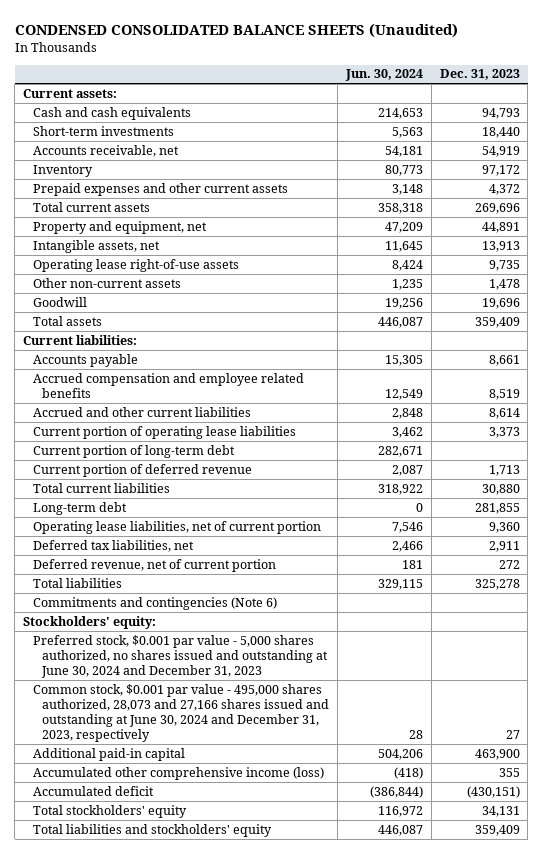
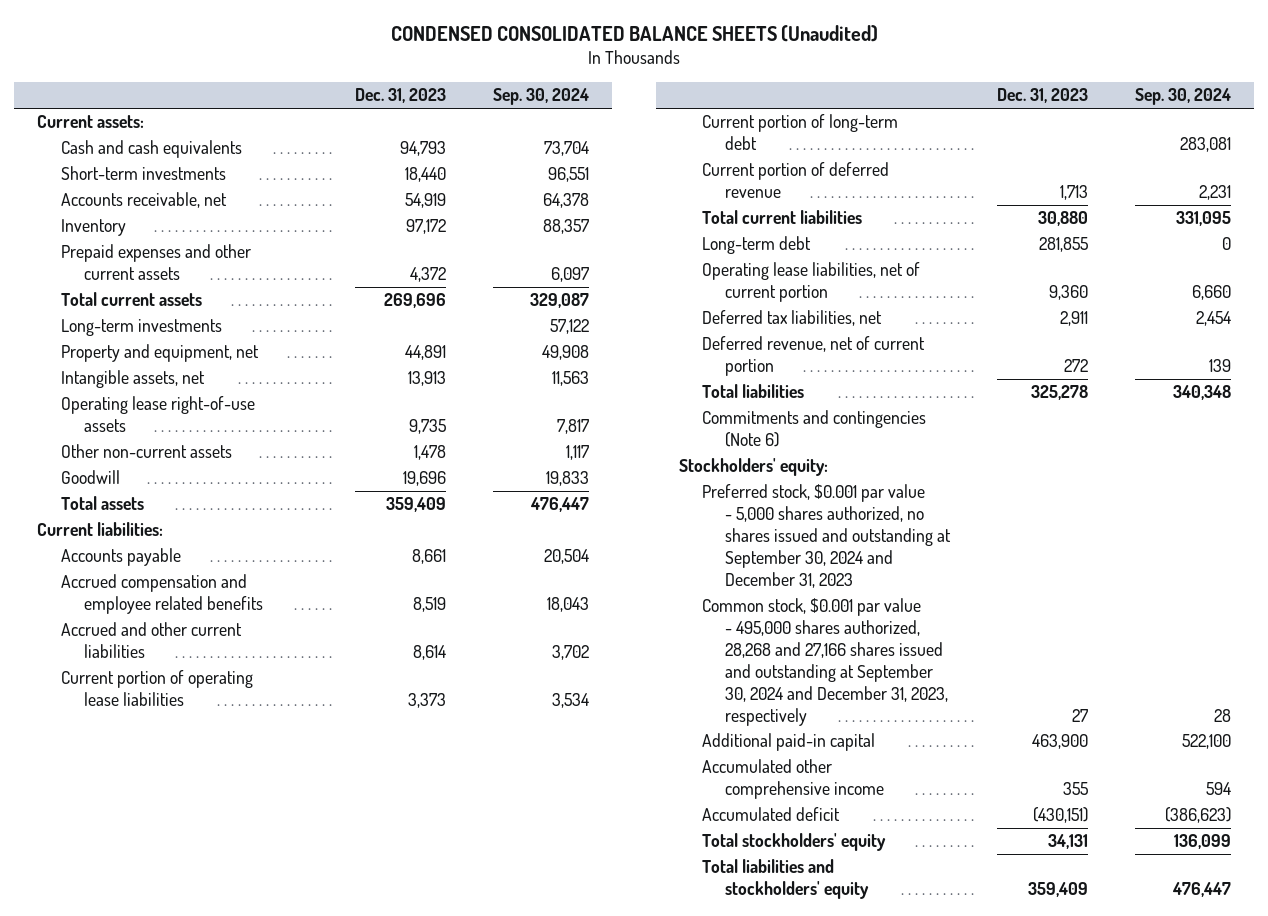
[344,69,423,82] Jun. 30, 2024 -> none
none -> [492,88,589,106] Sep. 30, 2024
none -> [60,319,222,337] Long-term investments
[32,634,328,678] Preferred stock, $0.001 par value - 5,000 shares authorized, no shares issued and outstanding at June 30, 2024 and December 31, 2023 -> [702,484,952,588] Preferred stock, $0.001 par value - 5,000 shares authorized, no shares issued and outstanding at September 30, 2024 and December 31, 2023
[32,683,329,742] Common stock, $0.001 par value - 495,000 shares authorized, 28,073 and 27,166 shares issued and outstanding at June 30, 2024 and December 31, 2023, respectively -> [702,598,949,726] Common stock, $0.001 par value - 495,000 shares authorized, 28,268 and 27,166 shares issued and outstanding at September 30, 2024 and December 31, 2023, respectively
[32,766,324,780] Accumulated other comprehensive income (loss) -> [702,759,885,800] Accumulated other comprehensive income

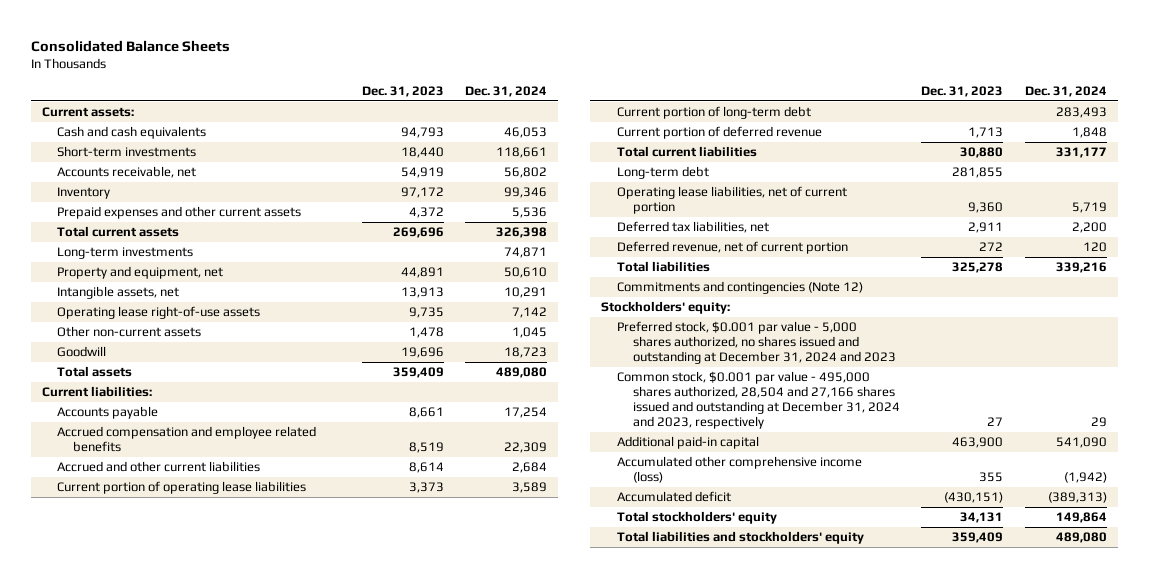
[390,24,878,42] CONDENSED CONSOLIDATED BALANCE SHEETS (Unaudited) -> [30,39,230,52] Consolidated Balance Sheets
[492,88,589,106] Sep. 30, 2024 -> none
none -> [465,85,548,97] Dec. 31, 2024
[702,410,927,448] Commitments and contingencies (Note 6) -> [616,281,863,295] Commitments and contingencies (Note 12)
[702,484,952,588] Preferred stock, $0.001 par value - 5,000 shares authorized, no shares issued and outstanding at September 30, 2024 and December 31, 2023 -> [616,321,896,364] Preferred stock, $0.001 par value - 5,000 shares authorized, no shares issued and outstanding at December 31, 2024 and 2023
[702,598,949,726] Common stock, $0.001 par value - 495,000 shares authorized, 28,268 and 27,166 shares issued and outstanding at September 30, 2024 and December 31, 2023, respectively -> [616,371,900,429] Common stock, $0.001 par value - 495,000 shares authorized, 28,504 and 27,166 shares issued and outstanding at December 31, 2024 and 2023, respectively
[702,759,885,800] Accumulated other comprehensive income -> [616,456,862,484] Accumulated other comprehensive income (loss)

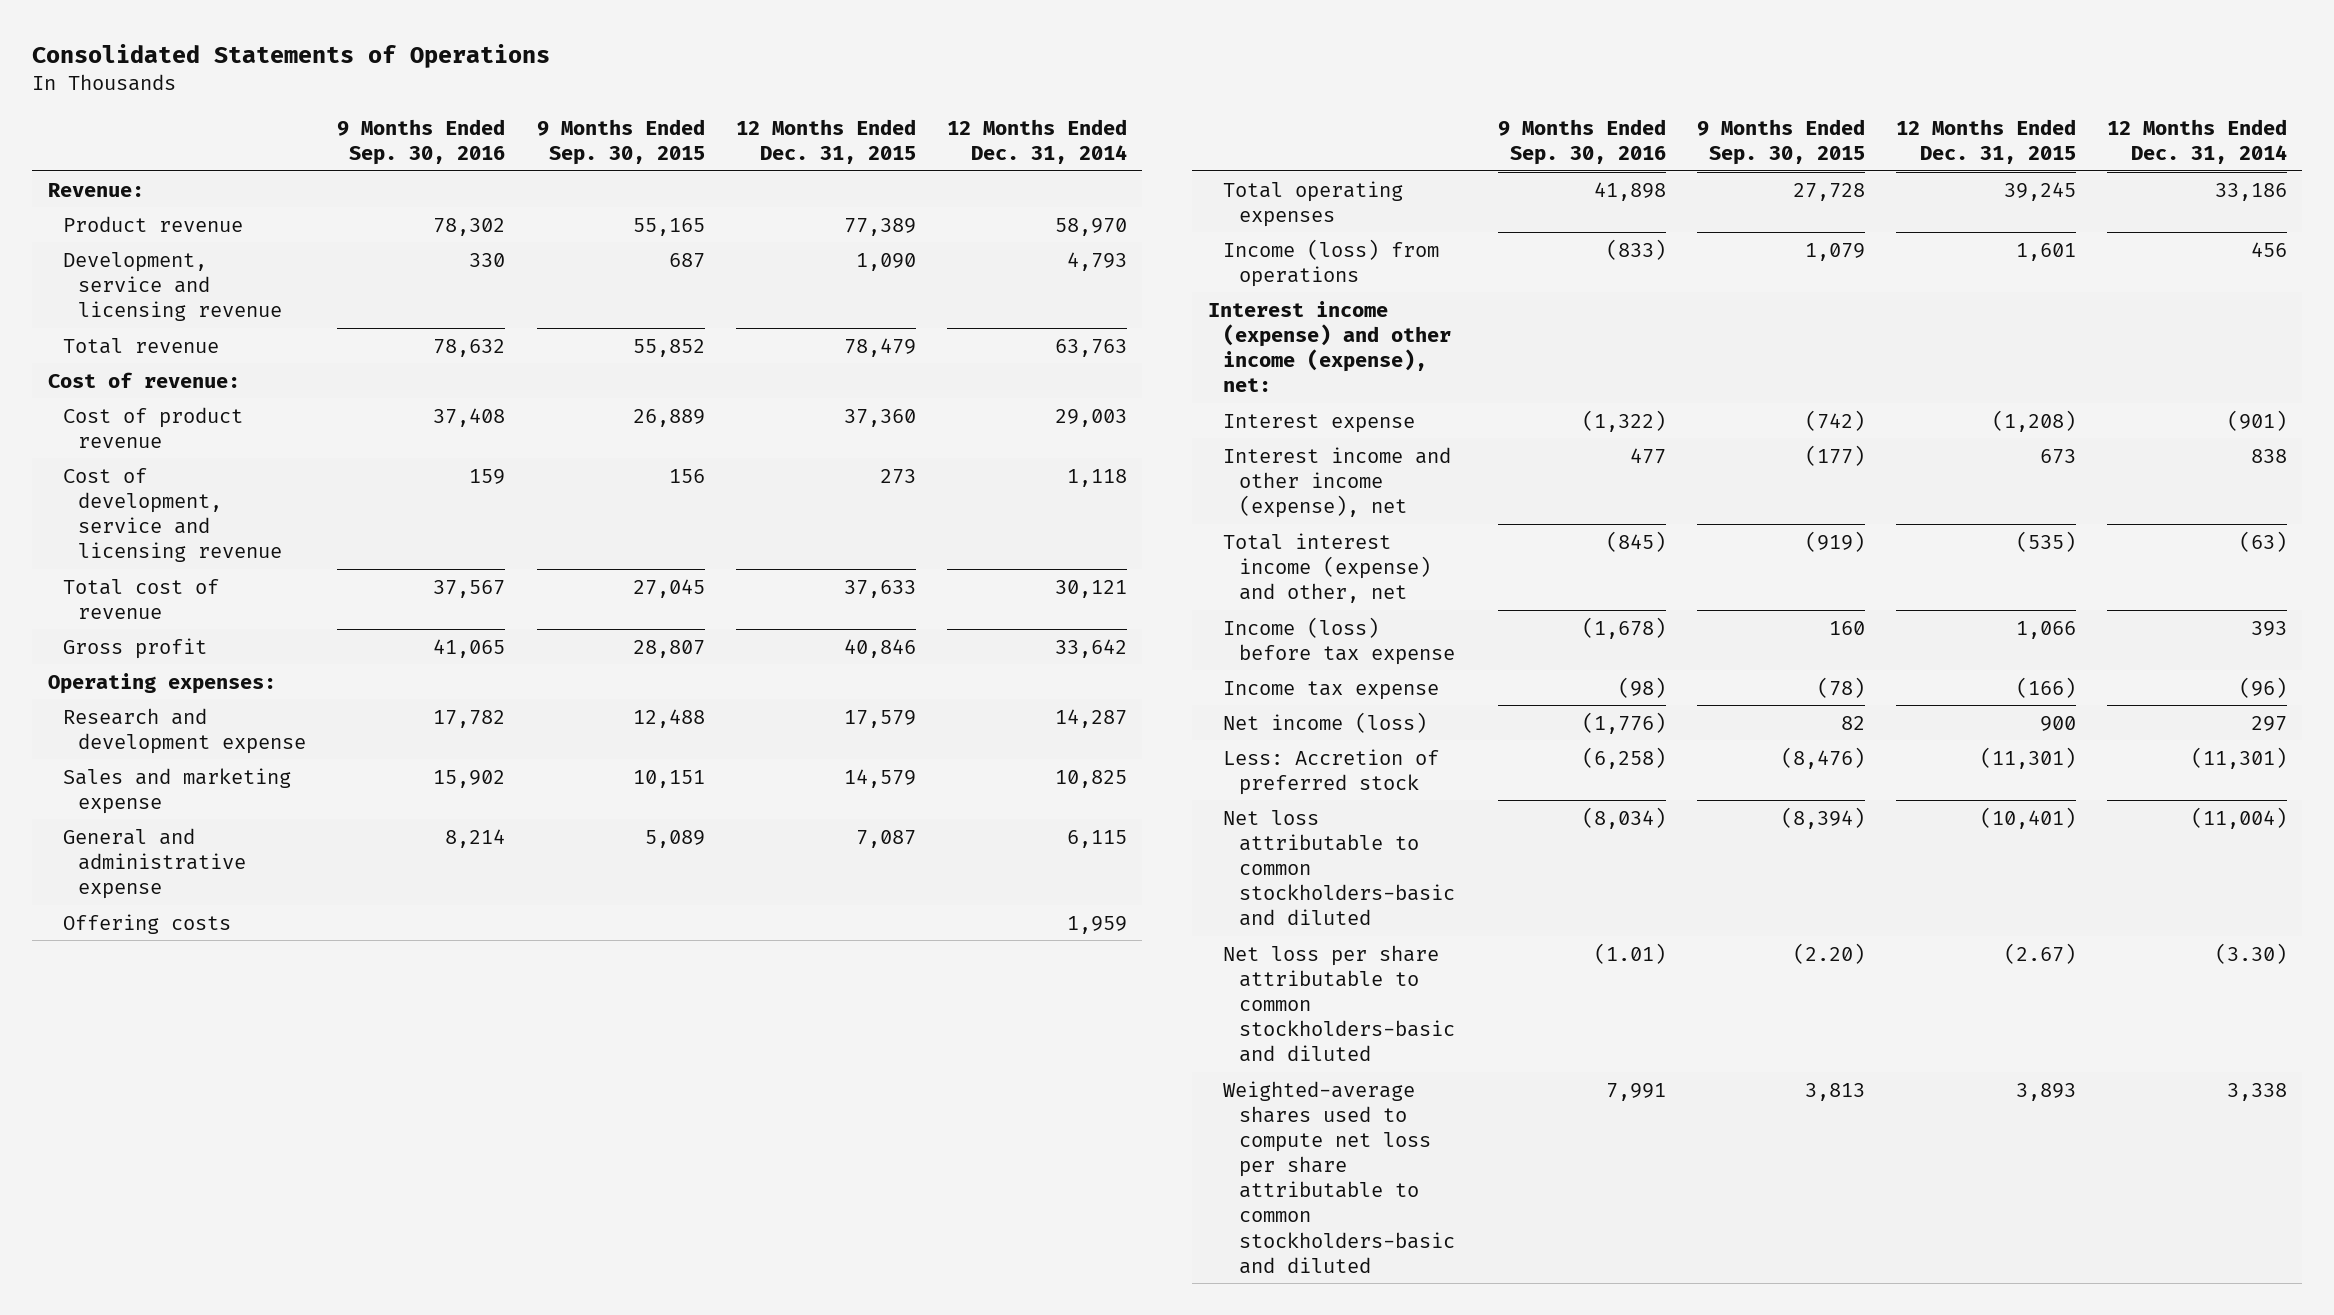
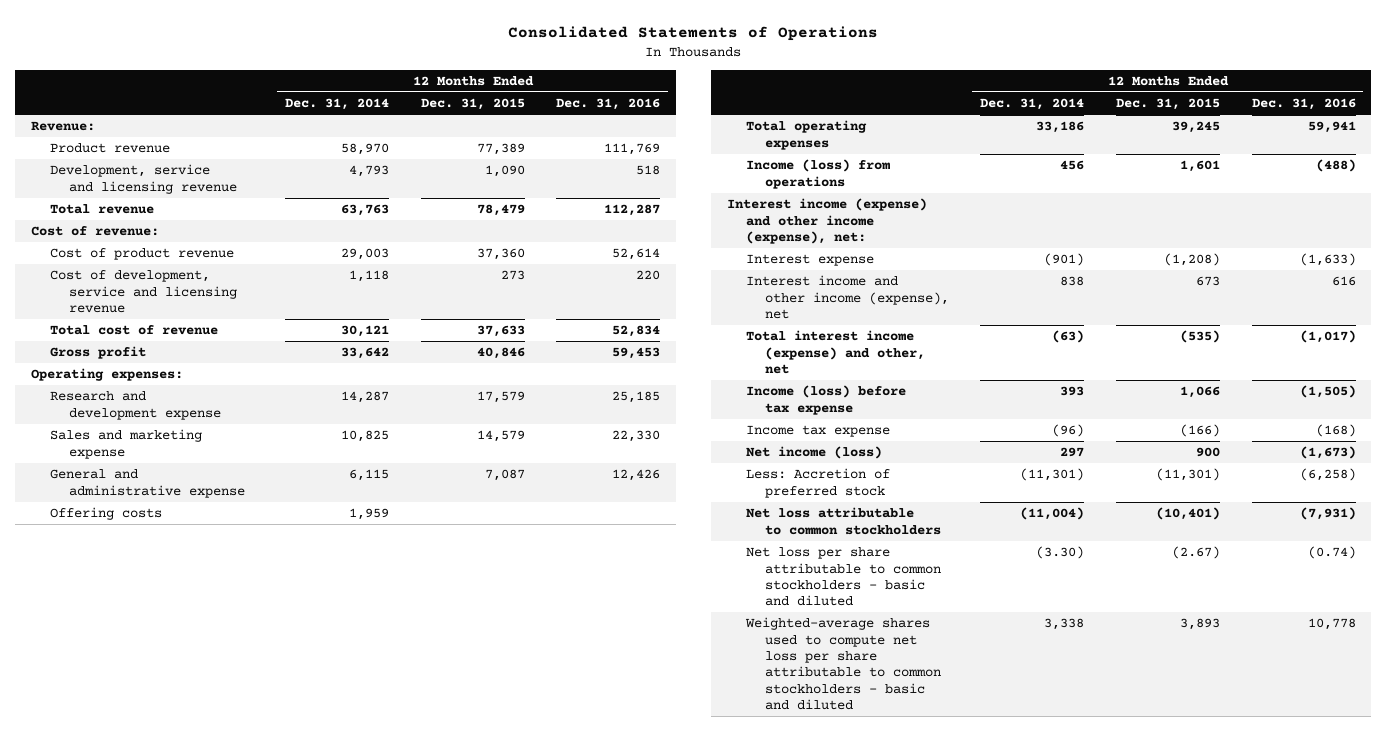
[337,119,506,166] 9 Months Ended Sep. 30, 2016 -> none
[536,119,705,166] 9 Months Ended Sep. 30, 2015 -> none
none -> [556,97,661,110] Dec. 31, 2016
[1223,809,1455,927] Net loss attributable to common stockholders-basic and diluted -> [745,507,941,535] Net loss attributable to common stockholders
[1223,944,1455,1063] Net loss per share attributable to common stockholders-basic and diluted -> [745,547,941,607] Net loss per share attributable to common stockholders - basic and diluted
[1223,1080,1455,1274] Weighted-average shares used to compute net loss per share attributable to common stockholders-basic and diluted -> [744,617,941,711] Weighted-average shares used to compute net loss per share attributable to common stockholders - basic and diluted

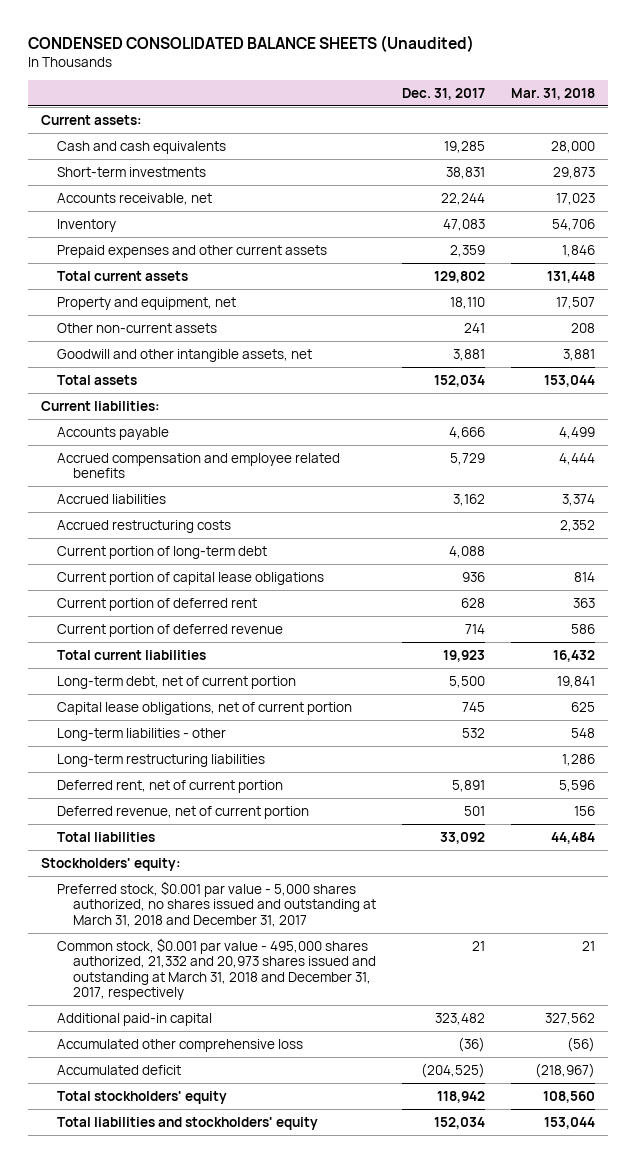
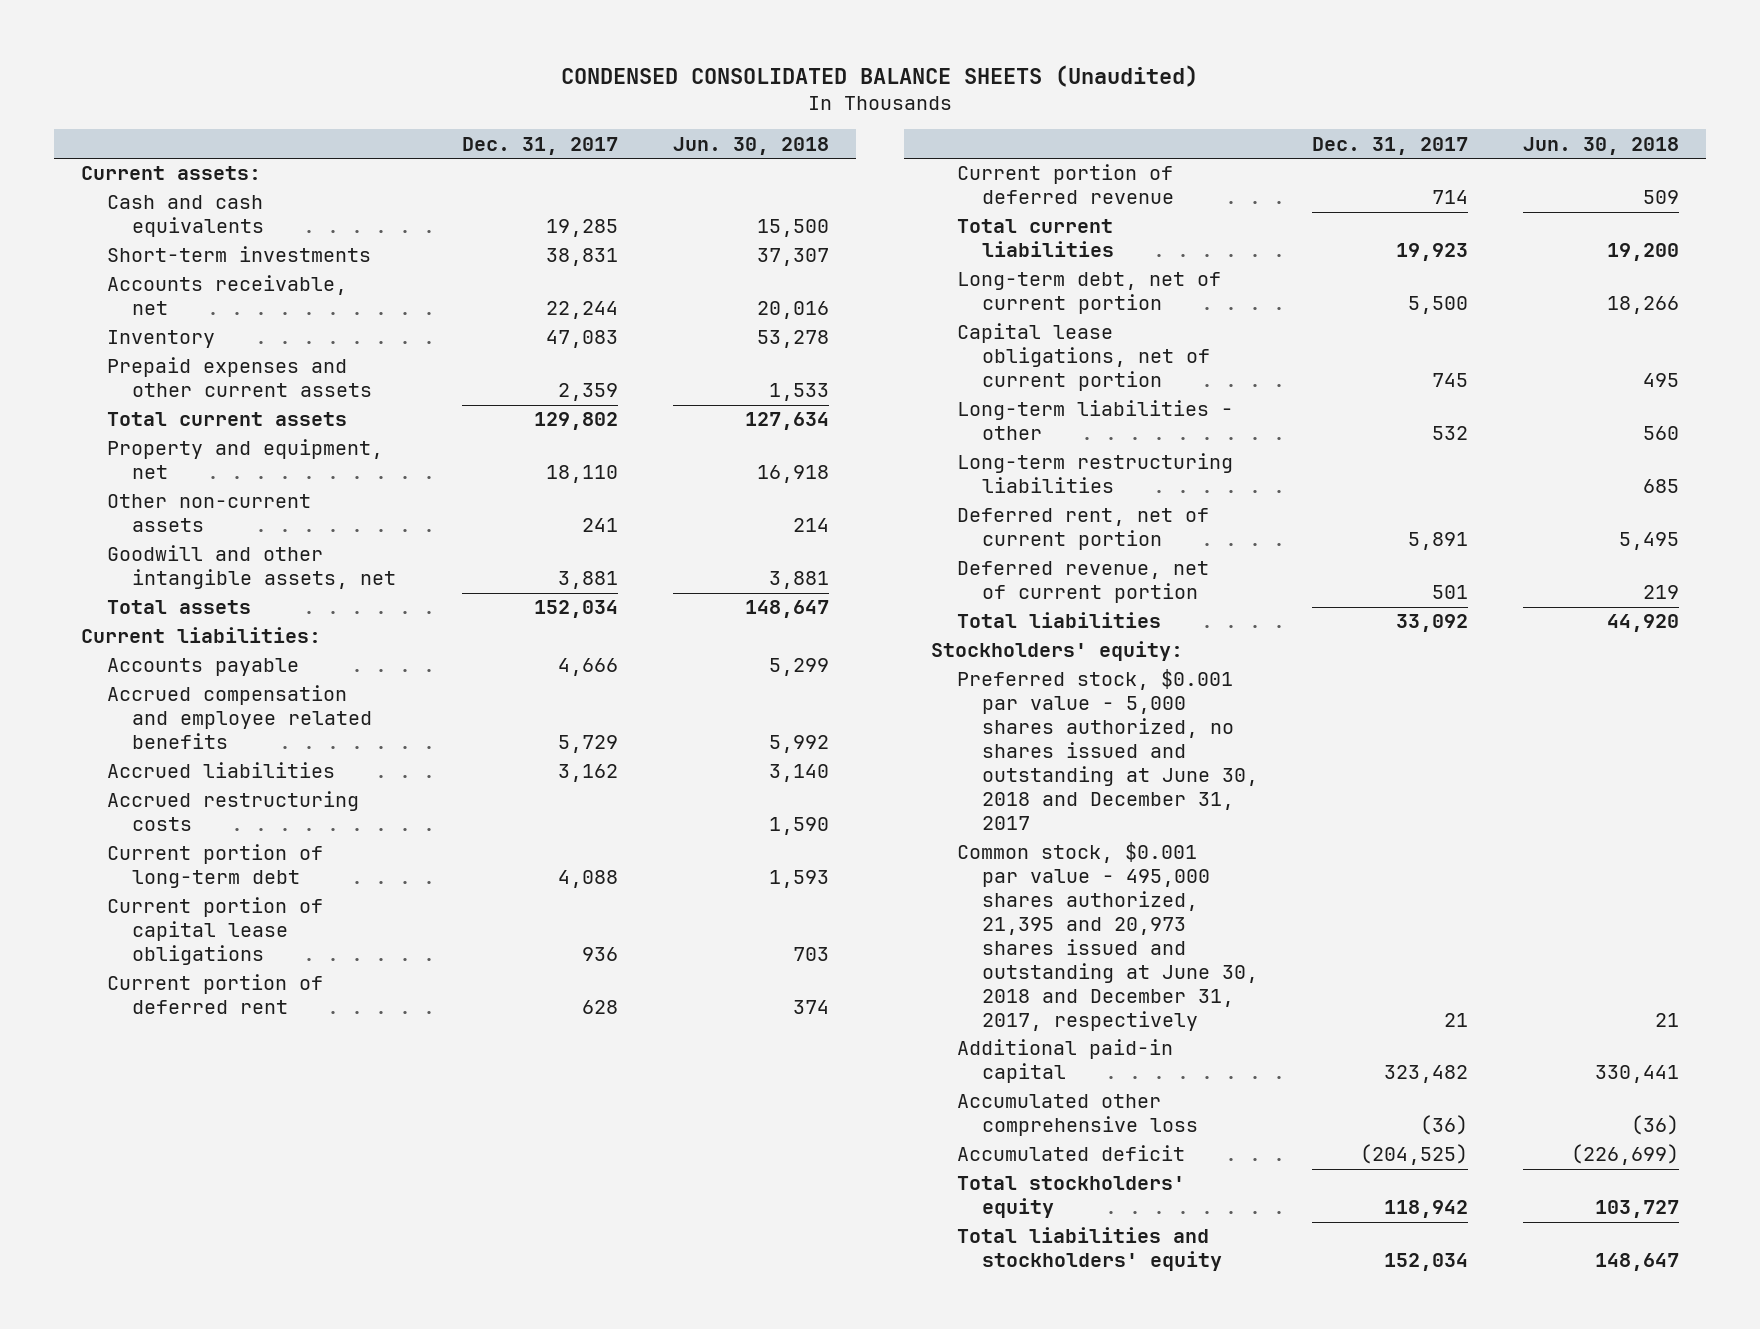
[511,87,596,100] Mar. 31, 2018 -> none
none -> [672,136,829,155] Jun. 30, 2018
[56,880,376,927] Preferred stock, $0.001 par value - 5,000 shares authorized, no shares issued and outstanding at March 31, 2018 and December 31, 2017 -> [956,669,1259,831] Preferred stock, $0.001 par value - 5,000 shares authorized, no shares issued and outstanding at June 30, 2018 and December 31, 2017
[56,937,376,1001] Common stock, $0.001 par value - 495,000 shares authorized, 21,332 and 20,973 shares issued and outstanding at March 31, 2018 and December 31, 2017, respectively -> [956,842,1259,1032] Common stock, $0.001 par value - 495,000 shares authorized, 21,395 and 20,973 shares issued and outstanding at June 30, 2018 and December 31, 2017, respectively

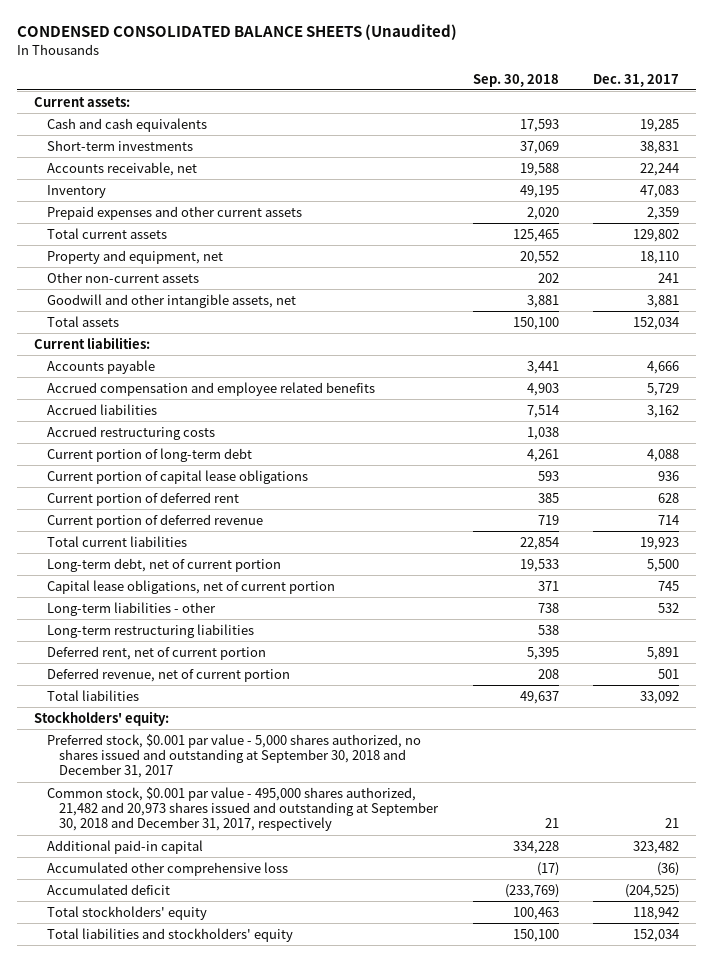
[672,136,829,155] Jun. 30, 2018 -> none
none -> [472,73,559,87] Sep. 30, 2018
[956,669,1259,831] Preferred stock, $0.001 par value - 5,000 shares authorized, no shares issued and outstanding at June 30, 2018 and December 31, 2017 -> [46,733,421,779] Preferred stock, $0.001 par value - 5,000 shares authorized, no shares issued and outstanding at September 30, 2018 and December 31, 2017
[956,842,1259,1032] Common stock, $0.001 par value - 495,000 shares authorized, 21,395 and 20,973 shares issued and outstanding at June 30, 2018 and December 31, 2017, respectively -> [46,786,440,832] Common stock, $0.001 par value - 495,000 shares authorized, 21,482 and 20,973 shares issued and outstanding at September 30, 2018 and December 31, 2017, respectively

